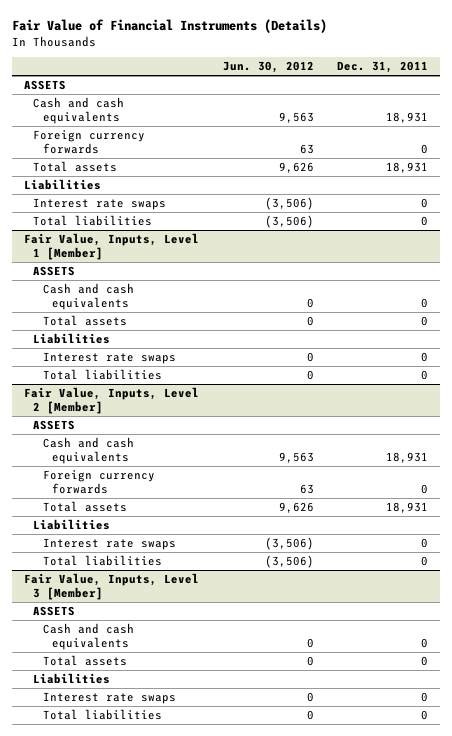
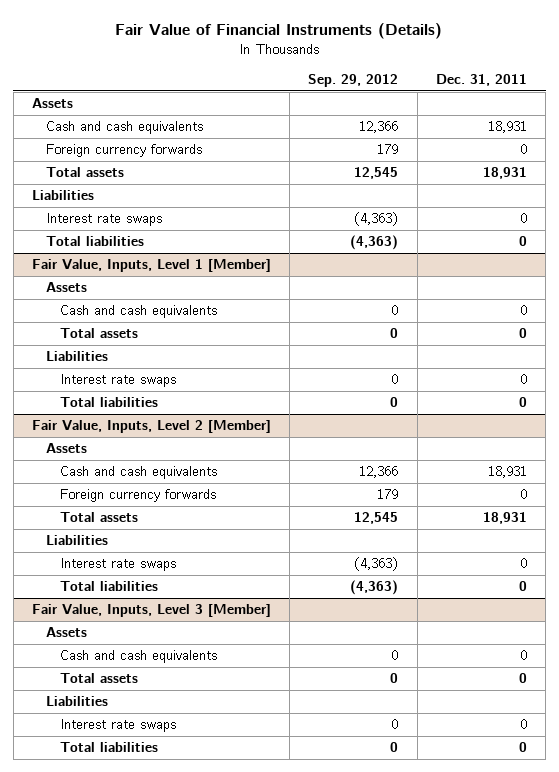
[222,61,314,74] Jun. 30, 2012 -> none
none -> [308,73,399,87] Sep. 29, 2012
[23,80,66,91] ASSETS -> [31,98,73,109] Assets
[33,266,76,277] ASSETS -> [45,282,87,293] Assets
[33,420,76,431] ASSETS -> [45,443,87,454] Assets
[33,606,76,617] ASSETS -> [45,627,87,638] Assets

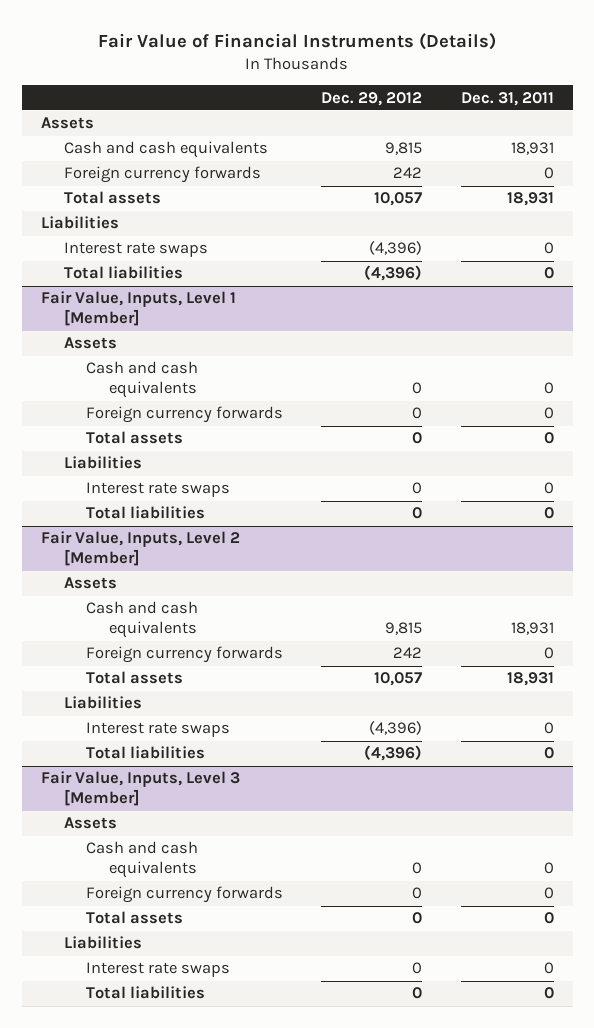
[308,73,399,87] Sep. 29, 2012 -> none
none -> [321,91,423,106] Dec. 29, 2012
none -> [86,406,284,424] Foreign currency forwards
none -> [86,886,284,904] Foreign currency forwards

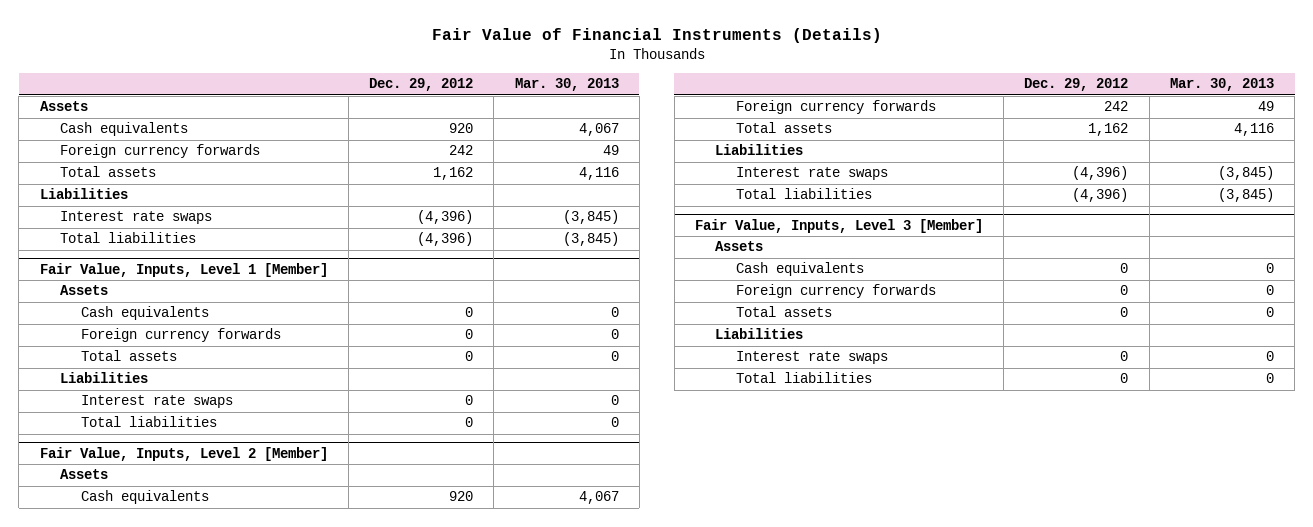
[460,91,554,106] Dec. 31, 2011 -> none
none -> [514,78,619,92] Mar. 30, 2013
[63,141,268,159] Cash and cash equivalents -> [60,122,189,137] Cash equivalents
[385,142,423,156] 9,815 -> [449,123,474,134] 920
[374,192,423,207] 10,057 -> [433,167,474,181] 1,162
[86,361,199,399] Cash and cash equivalents -> [80,306,209,321] Cash equivalents
[86,601,199,639] Cash and cash equivalents -> [80,490,209,505] Cash equivalents
[385,622,423,636] 9,815 -> [449,491,474,502] 920
[374,672,423,687] 10,057 -> [1088,123,1129,137] 1,162
[86,841,199,879] Cash and cash equivalents -> [735,262,864,277] Cash equivalents

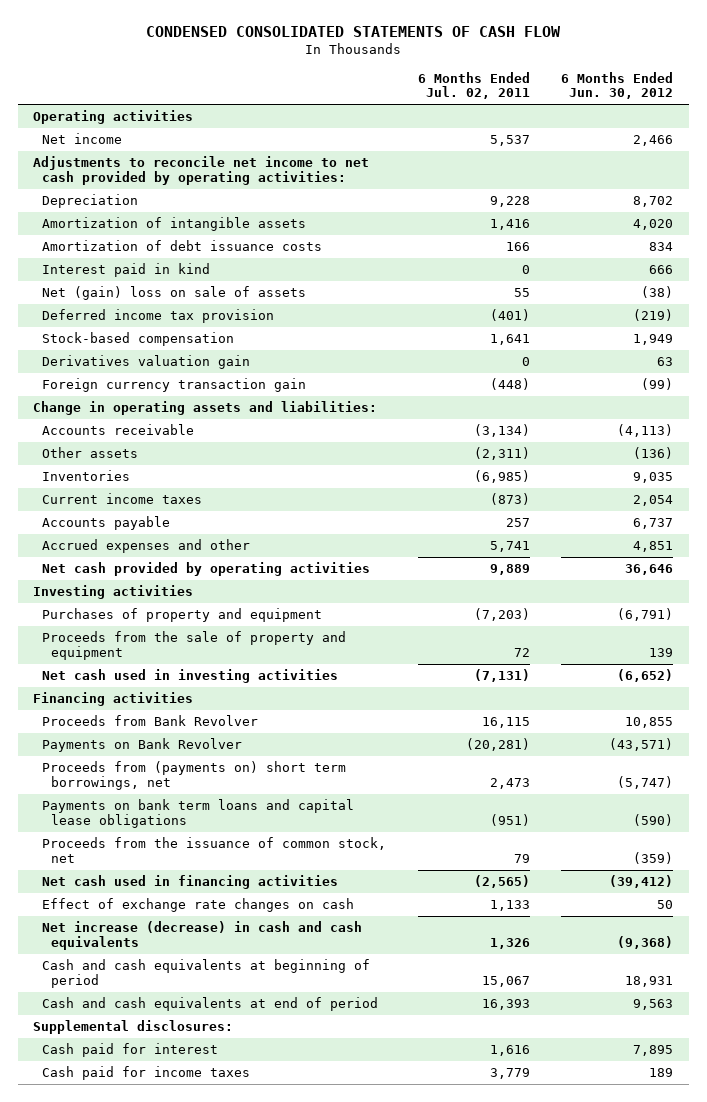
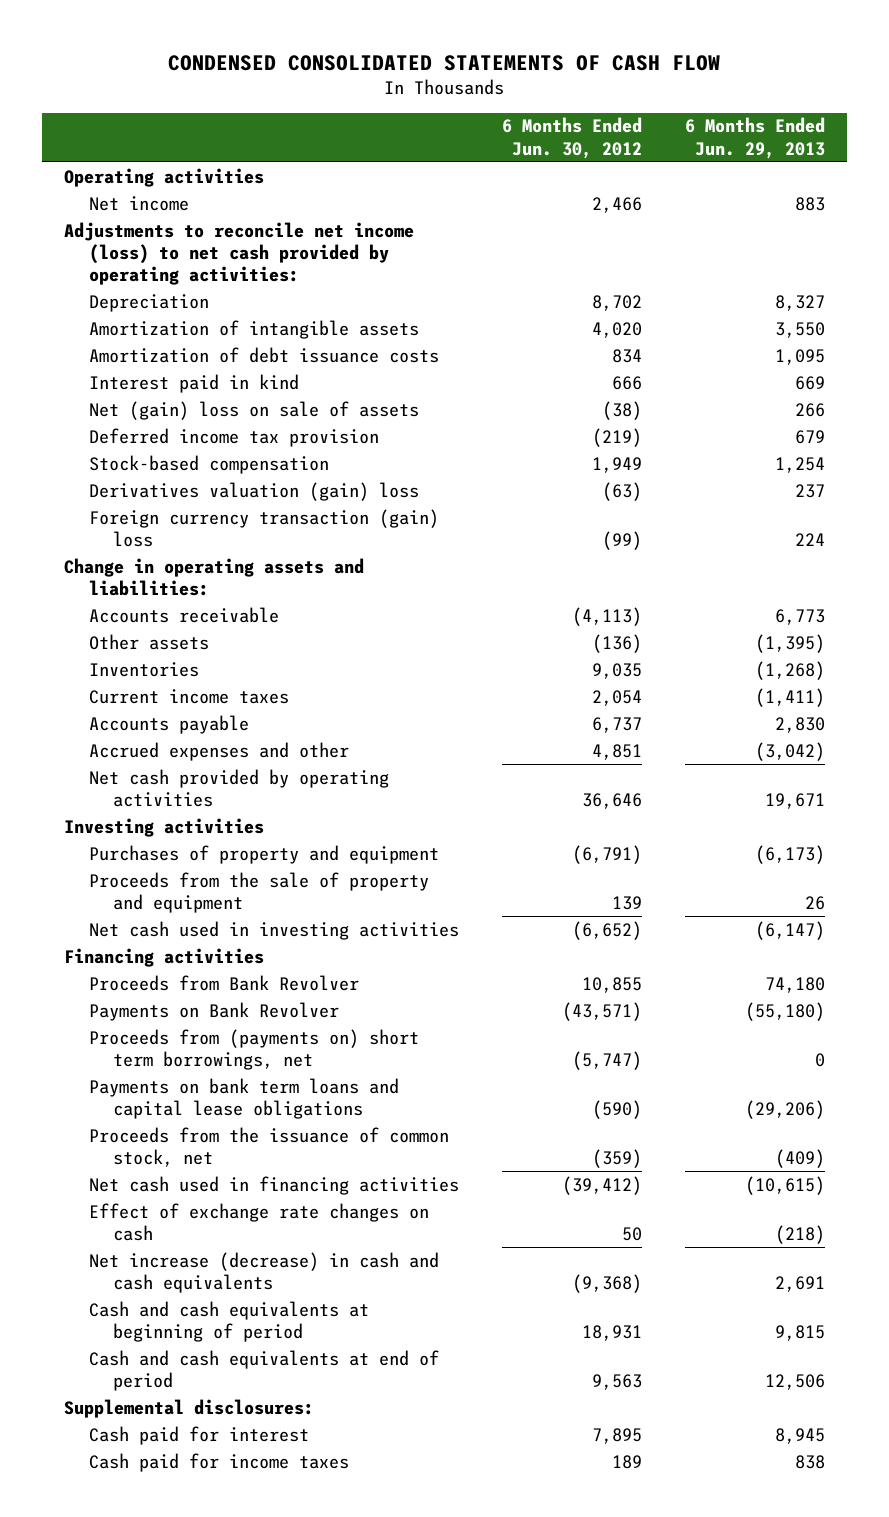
[417,71,530,100] 6 Months Ended Jul. 02, 2011 -> none
none -> [685,117,826,159] 6 Months Ended Jun. 29, 2013
[33,156,370,185] Adjustments to reconcile net income to net cash provided by operating activities: -> [63,221,414,286] Adjustments to reconcile net income (loss) to net cash provided by operating activities:
[42,355,251,370] Derivatives valuation gain -> [88,481,419,501] Derivatives valuation (gain) loss
[657,357,674,367] 63 -> [601,481,642,501] (63)
[42,378,307,393] Foreign currency transaction gain -> [88,508,439,547] Foreign currency transaction (gain) loss

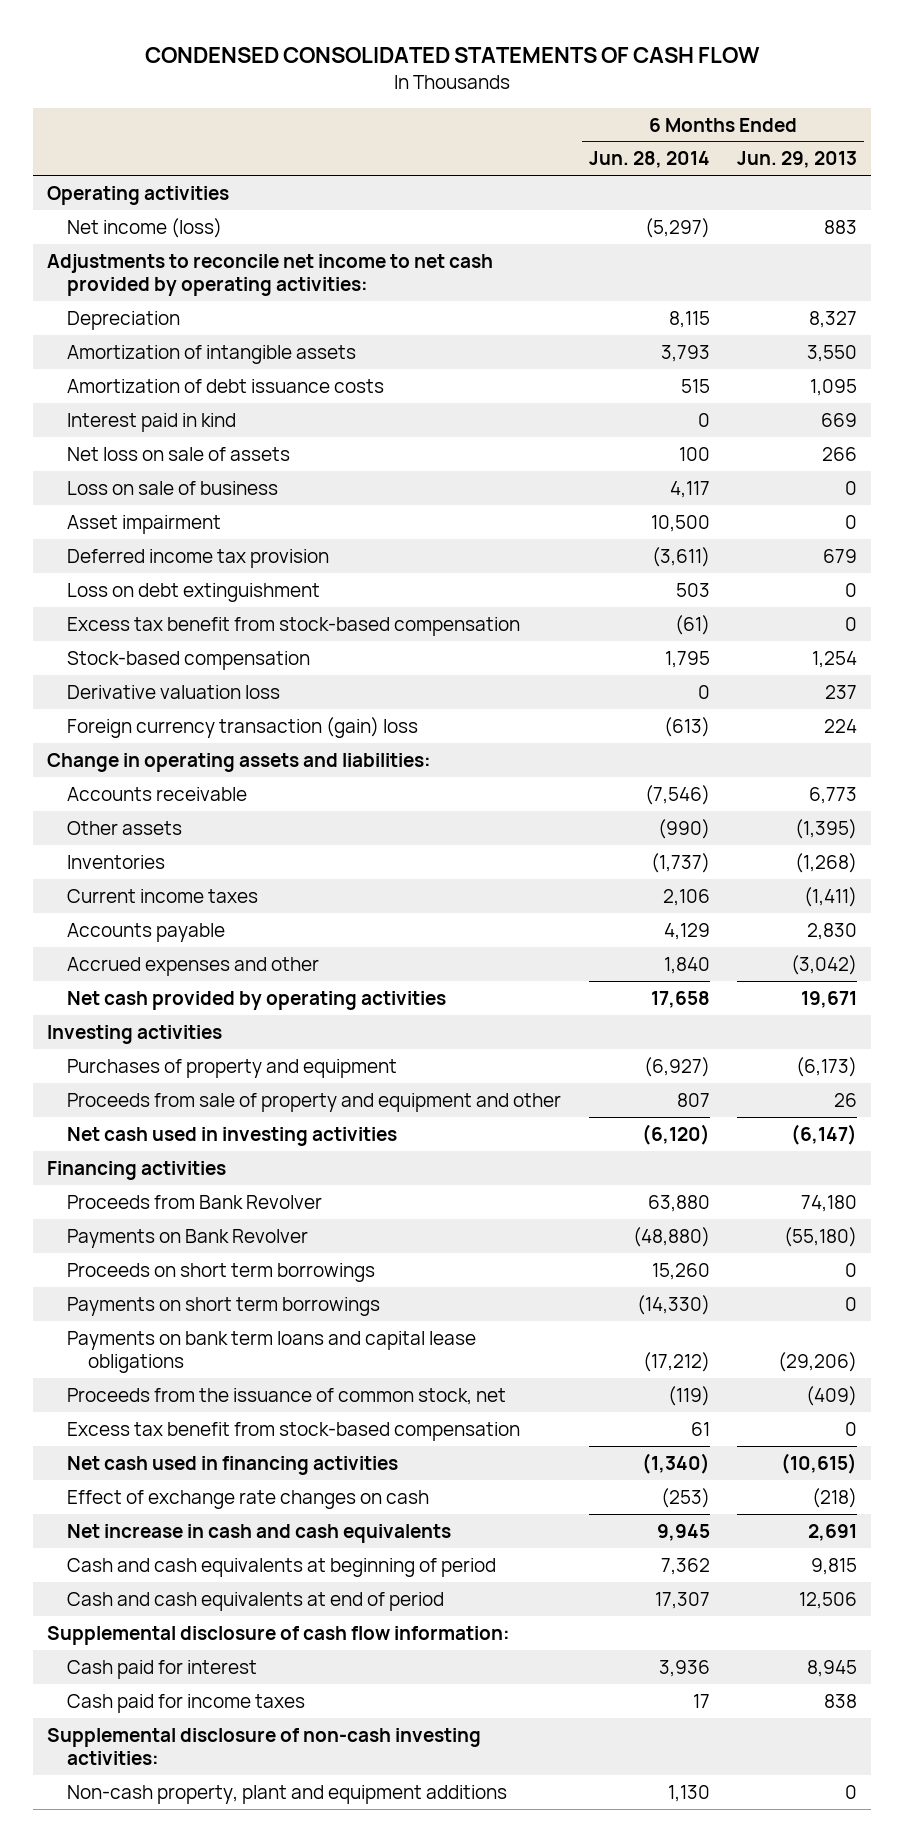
[501,117,642,159] 6 Months Ended Jun. 30, 2012 -> none
none -> [588,151,710,169] Jun. 28, 2014
[88,195,189,211] Net income -> [67,217,223,238] Net income (loss)
[63,221,414,286] Adjustments to reconcile net income (loss) to net cash provided by operating activities: -> [46,253,493,297] Adjustments to reconcile net income to net cash provided by operating activities:
[88,400,419,420] Net (gain) loss on sale of assets -> [67,446,291,461] Net loss on sale of assets
none -> [67,480,279,495] Loss on sale of business
none -> [67,514,222,534] Asset impairment
none -> [67,582,321,602] Loss on debt extinguishment
none -> [67,616,521,636] Excess tax benefit from stock-based compensation
[88,481,419,501] Derivatives valuation (gain) loss -> [67,684,281,699] Derivative valuation loss
[88,871,429,913] Proceeds from the sale of property and equipment -> [67,1092,562,1112] Proceeds from sale of property and equipment and other
[88,1028,419,1070] Proceeds from (payments on) short term borrowings, net -> [67,1262,376,1282] Proceeds on short term borrowings
none -> [67,1296,381,1316] Payments on short term borrowings
none -> [67,1421,521,1441] Excess tax benefit from stock-based compensation
[88,1251,439,1293] Net increase (decrease) in cash and cash equivalents -> [67,1523,452,1543] Net increase in cash and cash equivalents
[63,1398,314,1418] Supplemental disclosures: -> [46,1625,510,1645] Supplemental disclosure of cash flow information:
none -> [46,1727,481,1766] Supplemental disclosure of non-cash investing activities:
none -> [67,1784,508,1804] Non-cash property, plant and equipment additions

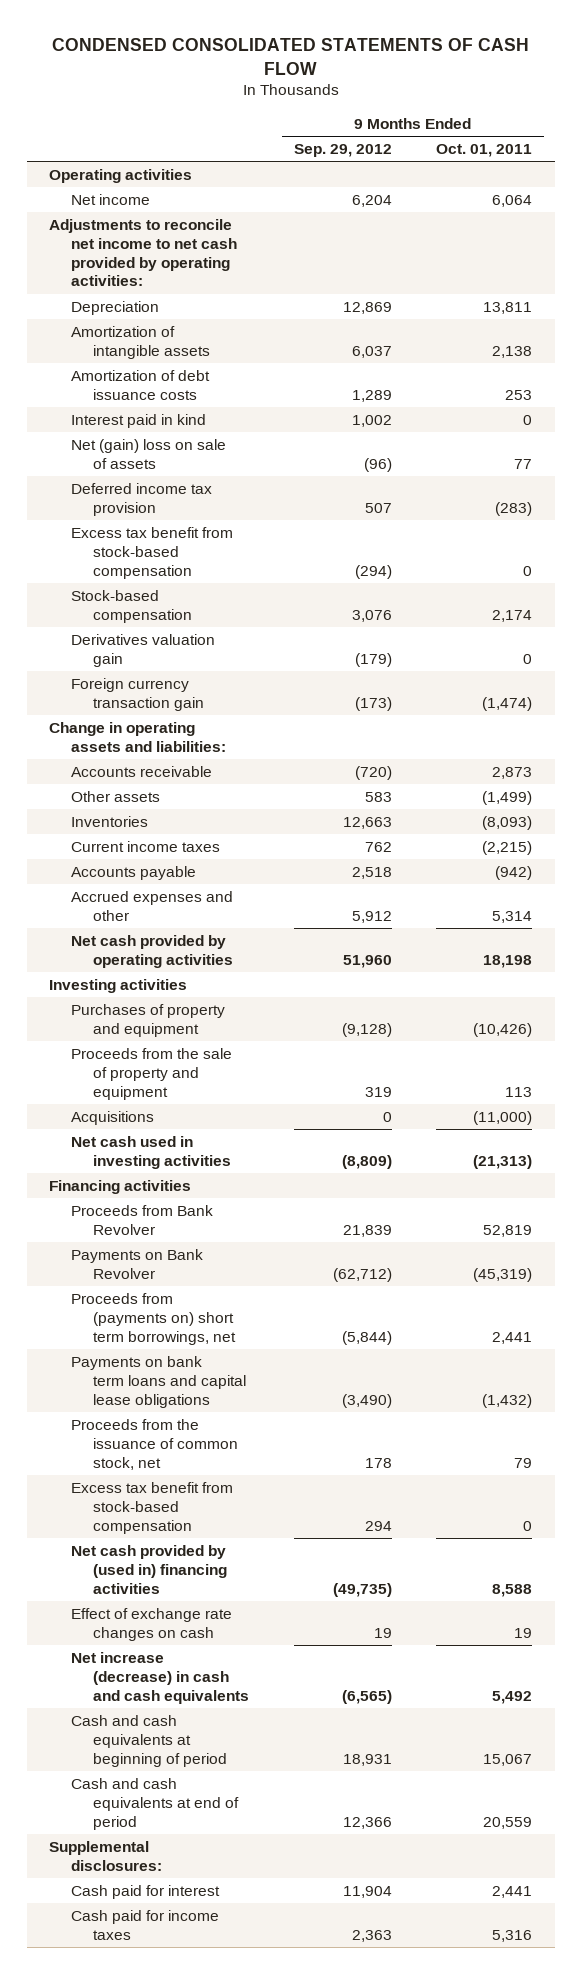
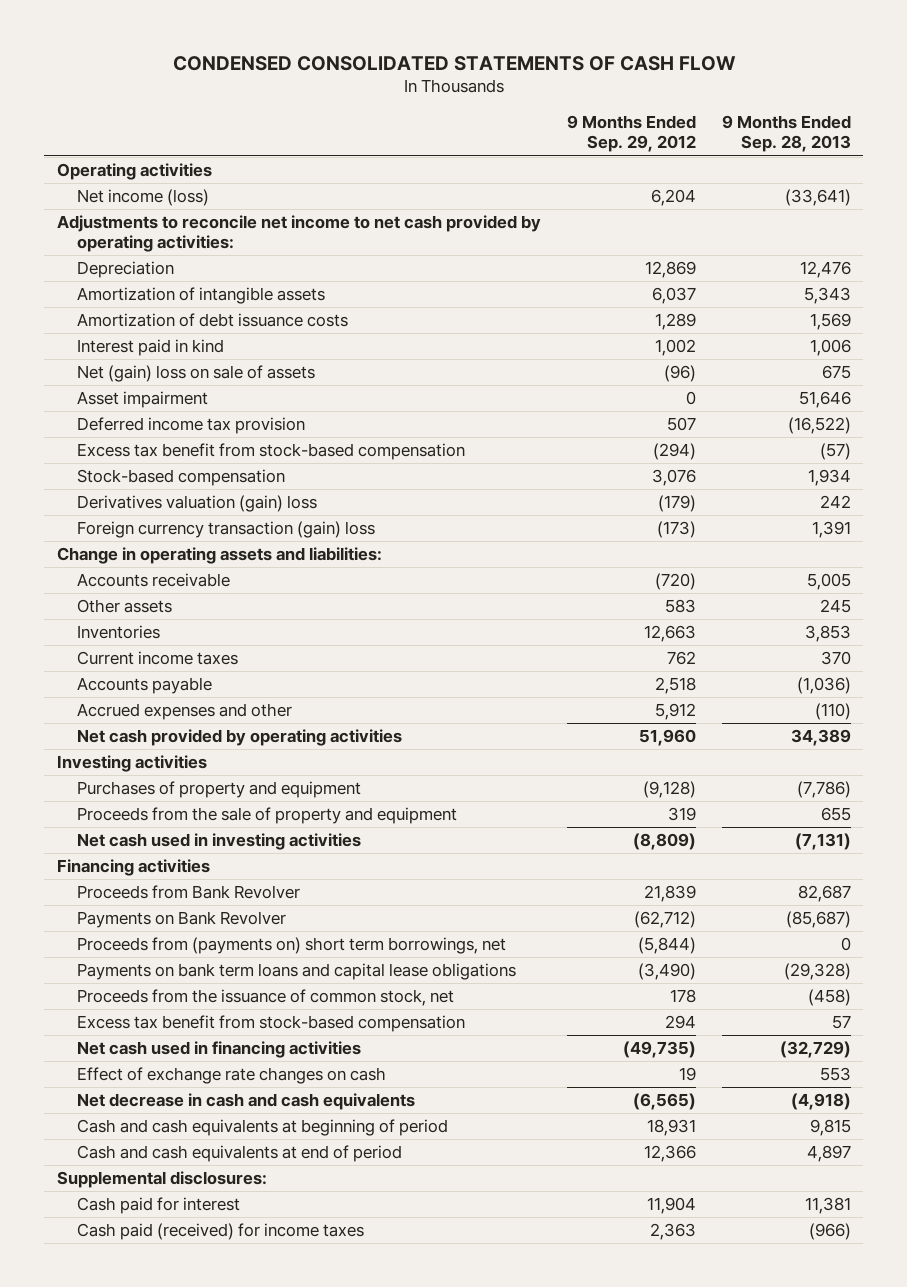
[436,144,533,158] Oct. 01, 2011 -> none
none -> [721,115,851,153] 9 Months Ended Sep. 28, 2013
[71,193,151,205] Net income -> [76,189,209,207] Net income (loss)
none -> [76,391,208,409] Asset impairment
[71,633,216,667] Derivatives valuation gain -> [76,495,317,513] Derivatives valuation (gain) loss
[71,677,204,711] Foreign currency transaction gain -> [76,521,375,539] Foreign currency transaction (gain) loss
[71,1110,155,1125] Acquisitions -> none
[71,1544,227,1594] Net cash provided by (used in) financing activities -> [76,1041,361,1059] Net cash used in financing activities
[71,1651,249,1704] Net increase (decrease) in cash and cash equivalents -> [76,1093,415,1111] Net decrease in cash and cash equivalents
[71,1909,220,1940] Cash paid for income taxes -> [76,1223,364,1241] Cash paid (received) for income taxes

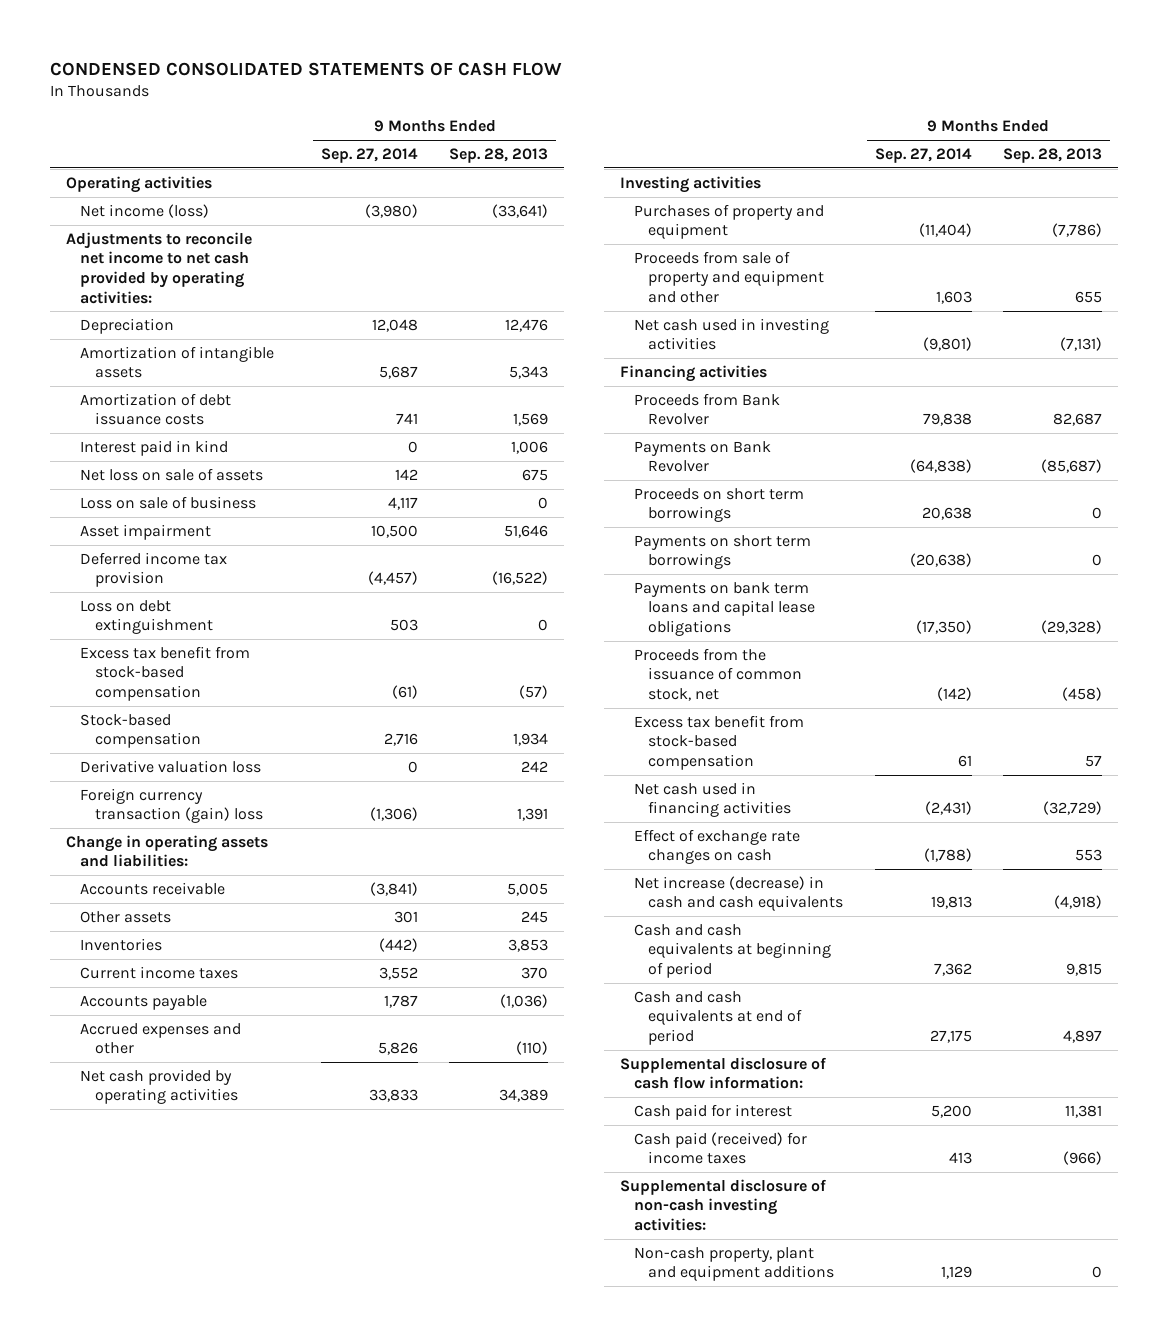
[566,115,696,153] 9 Months Ended Sep. 29, 2012 -> none
none -> [321,148,419,164] Sep. 27, 2014
[76,365,315,383] Net (gain) loss on sale of assets -> [80,467,264,481] Net loss on sale of assets
none -> [80,495,257,509] Loss on sale of business
none -> [80,599,213,635] Loss on debt extinguishment
[76,495,317,513] Derivatives valuation (gain) loss -> [80,759,262,773] Derivative valuation loss
[76,807,457,825] Proceeds from the sale of property and equipment -> [633,250,825,303] Proceeds from sale of property and equipment and other
[76,937,506,955] Proceeds from (payments on) short term borrowings, net -> [633,487,804,523] Proceeds on short term borrowings
none -> [633,534,811,570] Payments on short term borrowings
[76,1093,415,1111] Net decrease in cash and cash equivalents -> [633,875,844,912] Net increase (decrease) in cash and cash equivalents
[56,1171,267,1189] Supplemental disclosures: -> [619,1056,826,1090] Supplemental disclosure of cash flow information:
none -> [619,1178,826,1231] Supplemental disclosure of non-cash investing activities:
none -> [633,1246,835,1282] Non-cash property, plant and equipment additions

